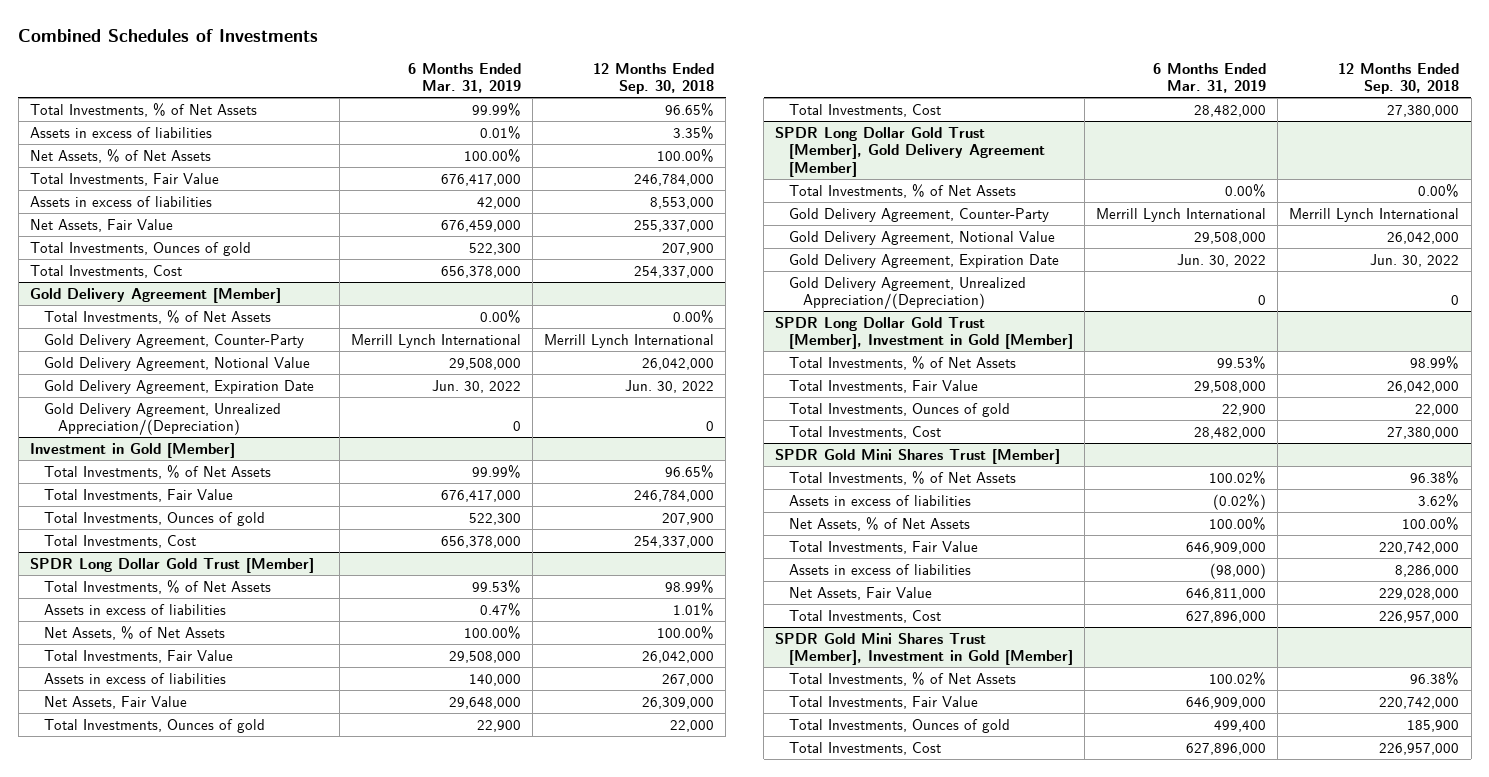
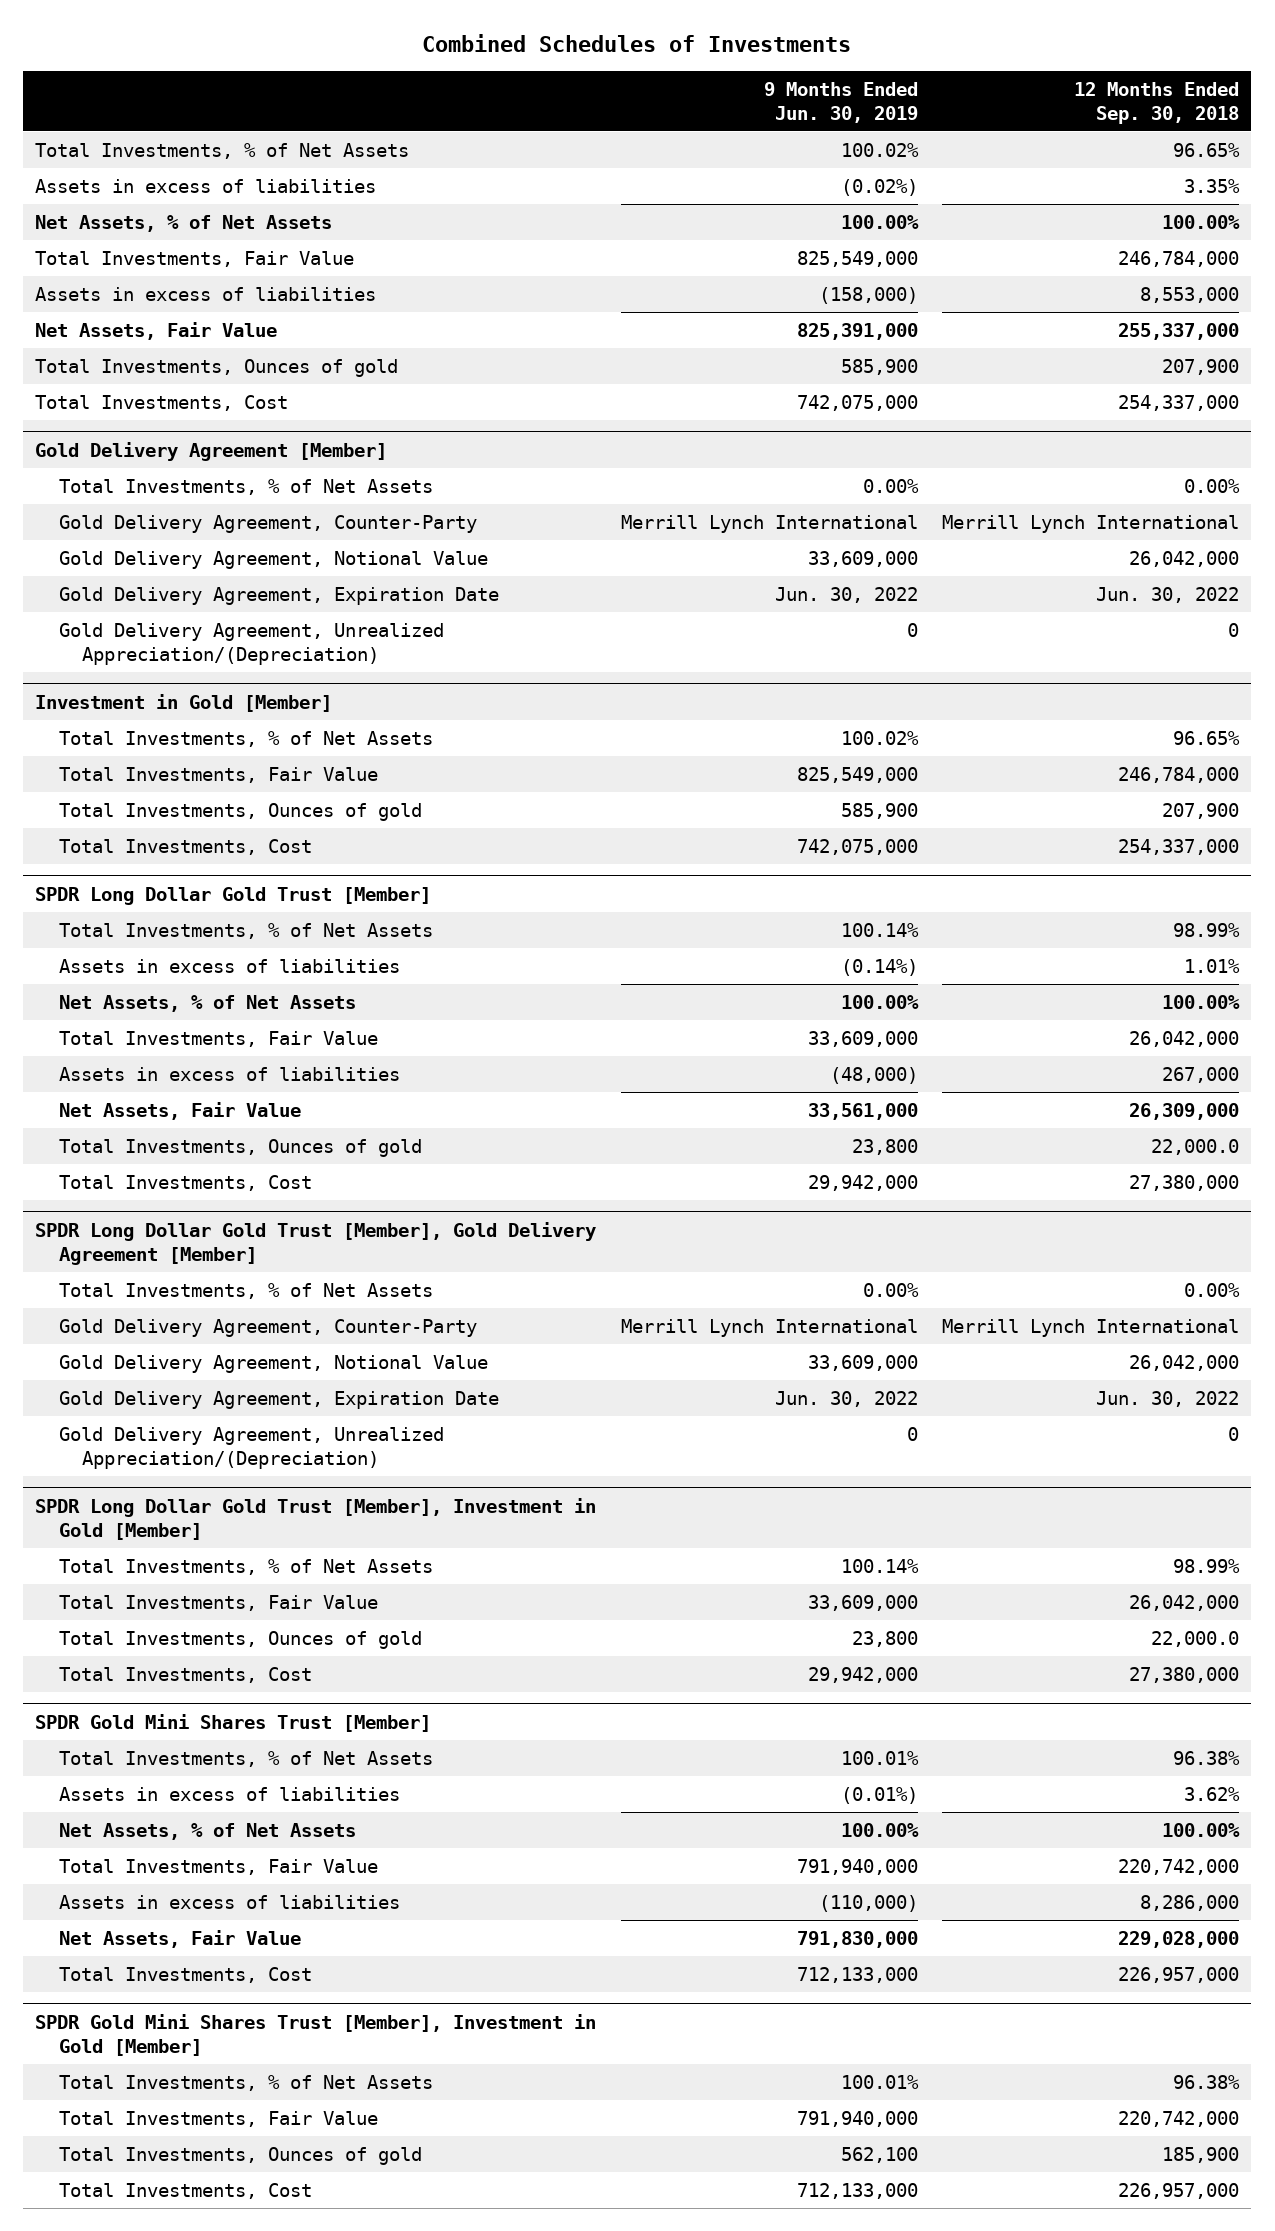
[408,62,522,94] 6 Months Ended Mar. 31, 2019 -> none
none -> [763,81,918,123] 9 Months Ended Jun. 30, 2019
[670,719,715,732] 22,000 -> [1151,1138,1240,1155] 22,000.0
[1415,403,1460,416] 22,000 -> [1151,1630,1240,1647] 22,000.0

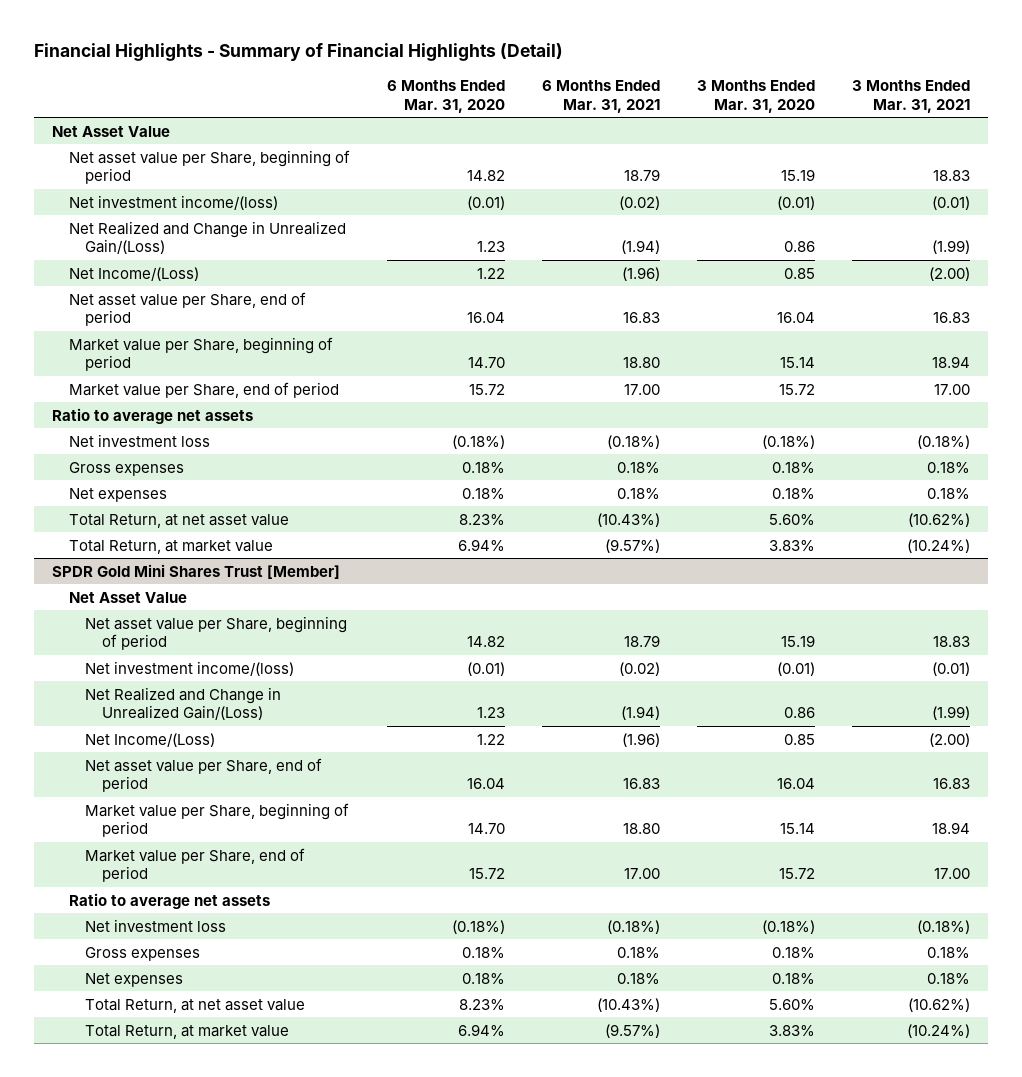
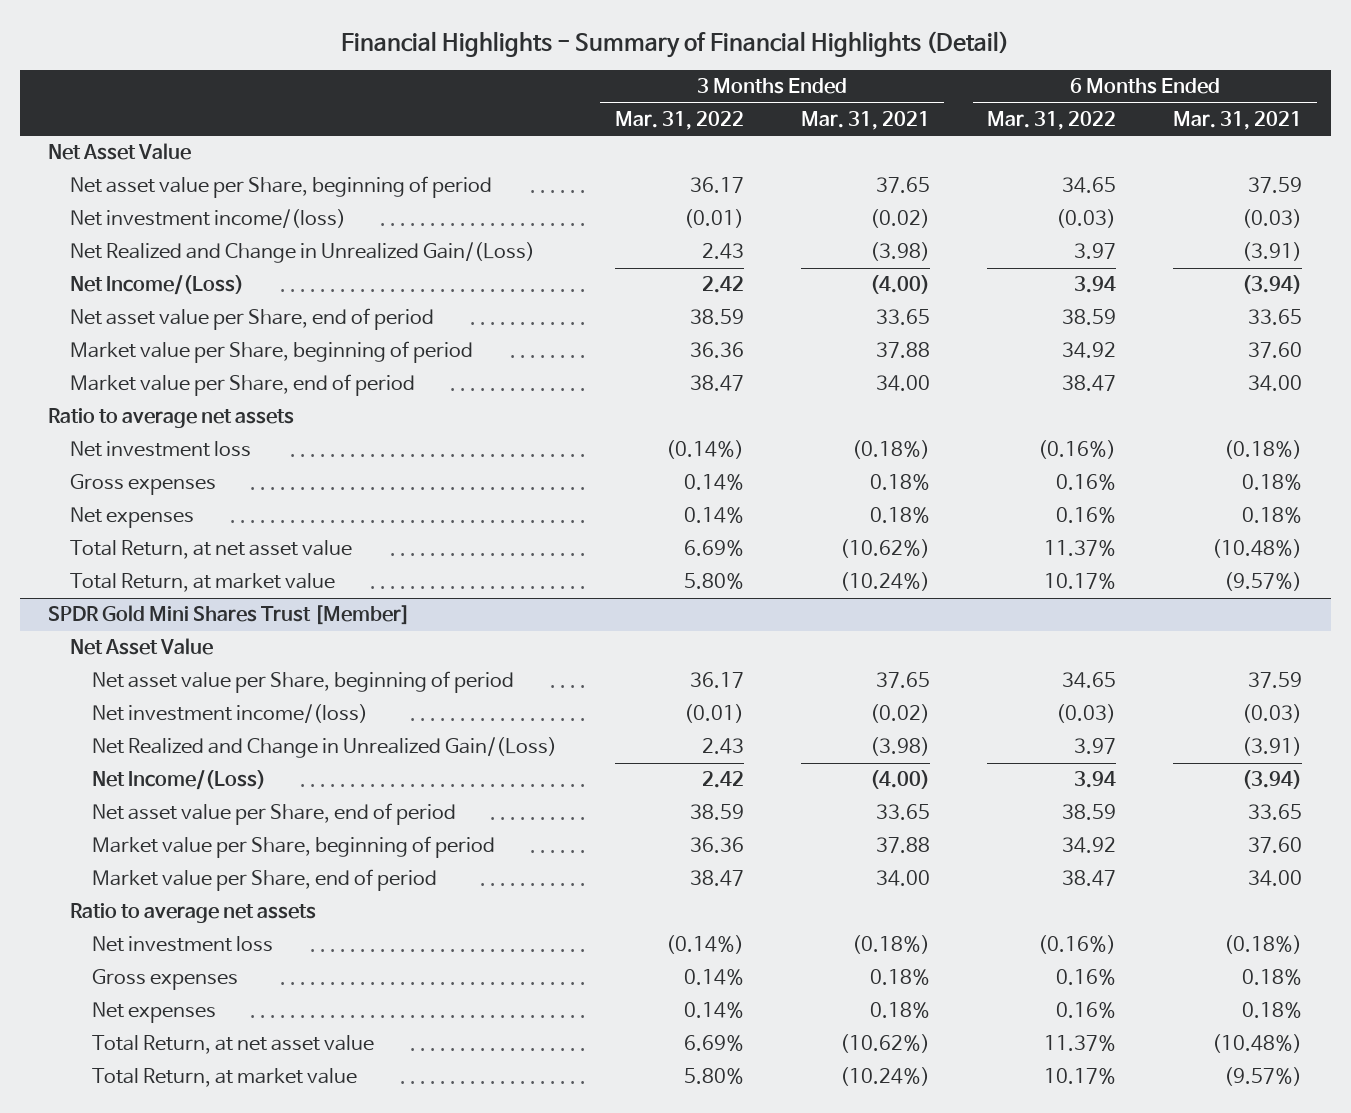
[386,79,505,113] 6 Months Ended Mar. 31, 2020 -> none
[696,79,815,113] 3 Months Ended Mar. 31, 2020 -> none
none -> [614,111,744,131] Mar. 31, 2022
none -> [986,111,1116,131] Mar. 31, 2022
[623,169,660,182] 18.79 -> [1248,177,1303,194] 37.59
[932,170,970,182] 18.83 -> [875,177,930,194] 37.65
[618,195,660,210] (0.02) -> [1242,209,1303,229] (0.03)
[931,195,970,210] (0.01) -> [869,209,930,229] (0.02)
[620,240,660,255] (1.94) -> [1242,242,1303,262] (3.91)
[931,240,970,255] (1.99) -> [869,242,930,262] (3.98)
[621,266,660,281] (1.96) -> [1242,275,1303,295] (3.94)
[928,266,970,281] (2.00) -> [869,275,930,295] (4.00)
[622,312,660,324] 16.83 -> [1248,309,1303,326] 33.65
[932,312,970,324] 16.83 -> [875,309,930,326] 33.65
[622,357,660,369] 18.80 -> [1248,342,1303,359] 37.60
[931,356,970,369] 18.94 -> [875,342,930,359] 37.88
[623,383,660,395] 17.00 -> [1248,375,1303,392] 34.00
[933,383,970,395] 17.00 -> [875,375,930,392] 34.00
[596,512,660,527] (10.43%) -> [1212,539,1303,559] (10.48%)
[623,635,660,648] 18.79 -> [1248,672,1303,689] 37.59
[932,636,970,648] 18.83 -> [875,672,930,689] 37.65
[618,661,660,676] (0.02) -> [1242,704,1303,724] (0.03)
[931,661,970,676] (0.01) -> [869,704,930,724] (0.02)
[620,706,660,721] (1.94) -> [1242,737,1303,757] (3.91)
[931,706,970,721] (1.99) -> [869,737,930,757] (3.98)
[621,732,660,747] (1.96) -> [1242,770,1303,790] (3.94)
[928,732,970,747] (2.00) -> [869,770,930,790] (4.00)
[622,778,660,790] 16.83 -> [1248,804,1303,821] 33.65
[932,778,970,790] 16.83 -> [875,804,930,821] 33.65
[622,823,660,835] 18.80 -> [1248,837,1303,854] 37.60
[931,822,970,835] 18.94 -> [875,837,930,854] 37.88
[623,868,660,880] 17.00 -> [1248,870,1303,887] 34.00
[933,868,970,880] 17.00 -> [875,870,930,887] 34.00
[596,997,660,1012] (10.43%) -> [1212,1034,1303,1054] (10.48%)

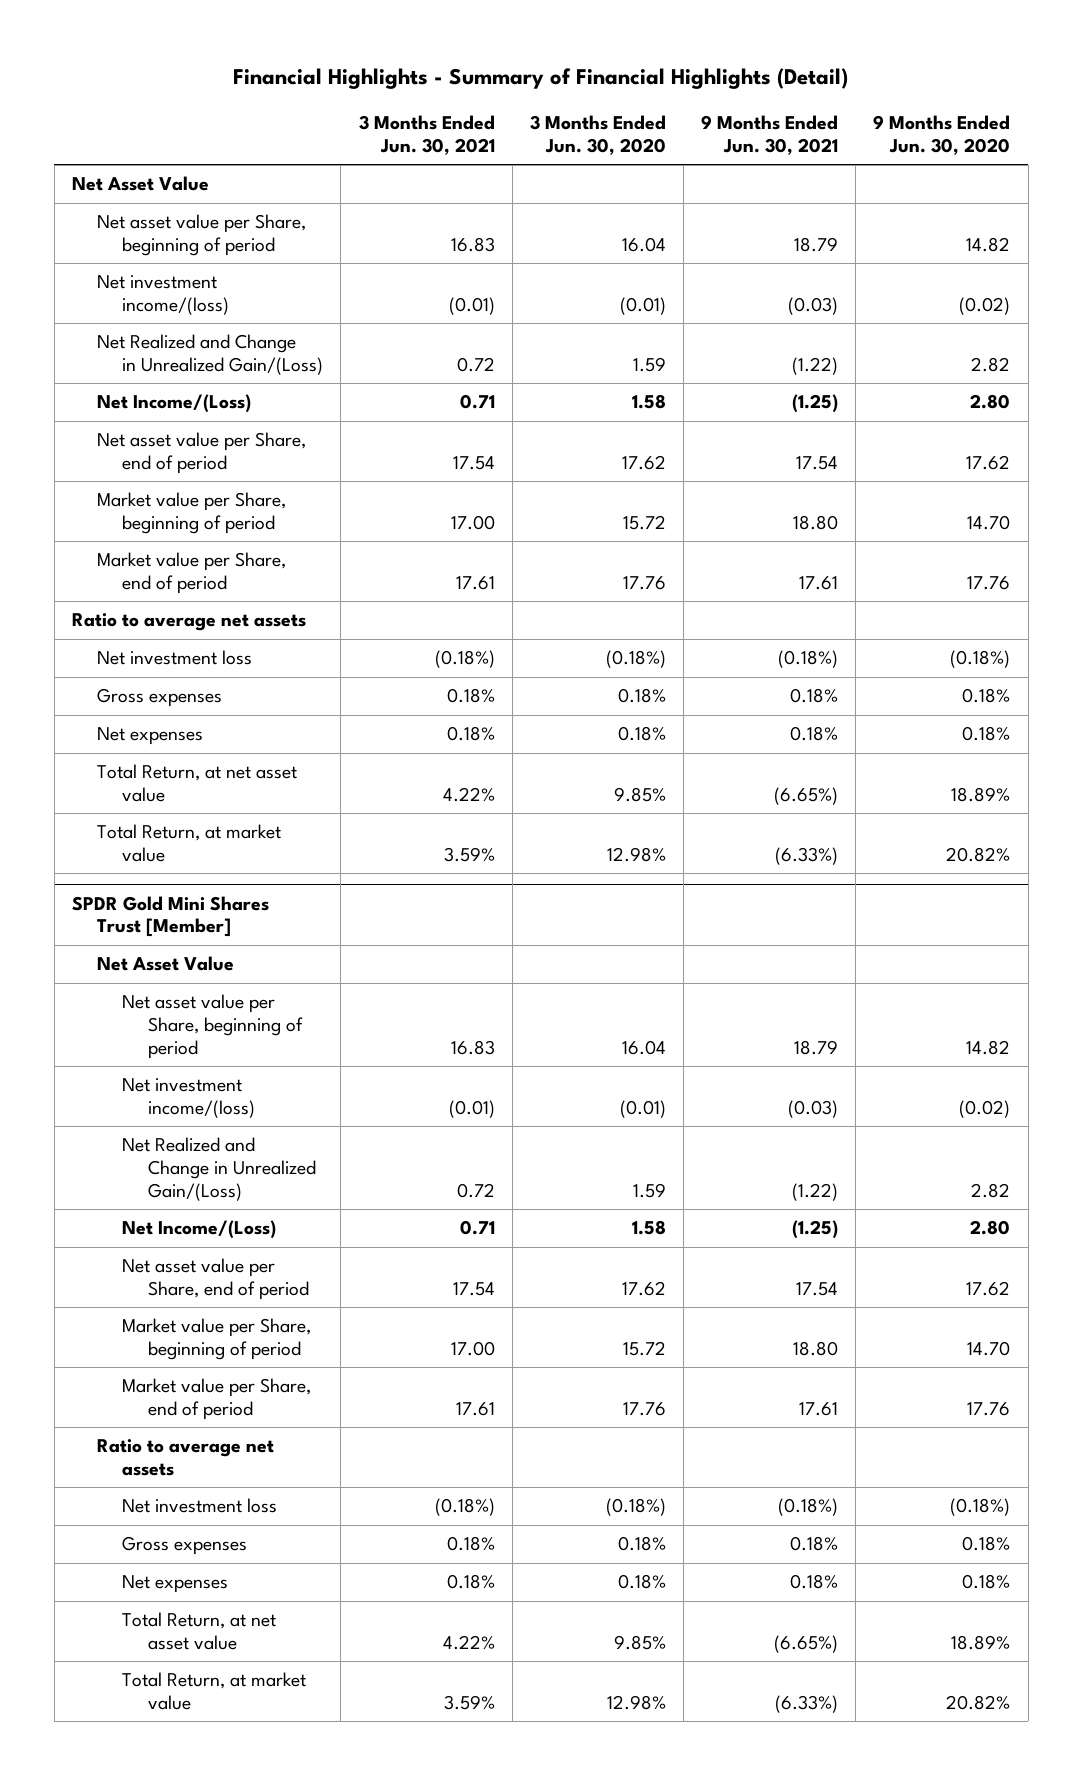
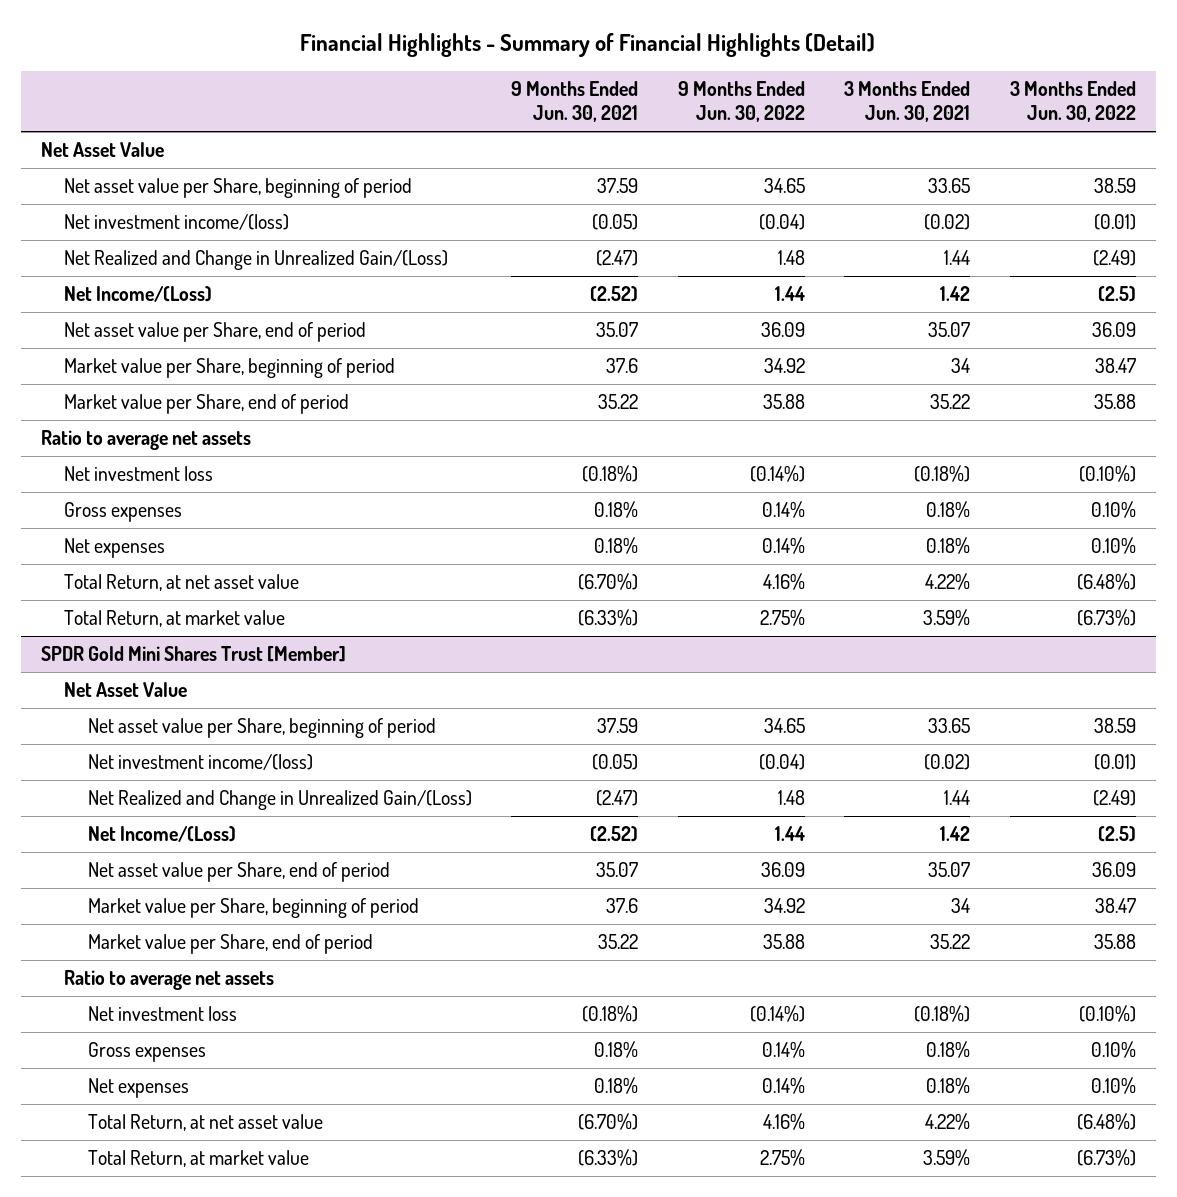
[529,115,666,156] 3 Months Ended Jun. 30, 2020 -> none
[873,115,1011,156] 9 Months Ended Jun. 30, 2020 -> none
none -> [677,80,805,123] 9 Months Ended Jun. 30, 2022
none -> [1009,80,1136,123] 3 Months Ended Jun. 30, 2022
[450,237,495,253] 16.83 -> [928,177,971,193] 33.65
[794,237,839,253] 18.79 -> [597,177,639,193] 37.59
[448,297,495,316] (0.01) -> [924,213,971,230] (0.02)
[788,297,839,316] (0.03) -> [592,213,639,230] (0.05)
[456,357,495,373] 0.72 -> [944,249,971,265] 1.44
[792,357,839,376] (1.22) -> [596,249,639,266] (2.47)
[459,394,495,410] 0.71 -> [940,285,971,301] 1.42
[792,394,839,414] (1.25) -> [590,285,639,302] (2.52)
[452,456,495,471] 17.54 -> [928,321,971,337] 35.07
[796,456,839,471] 17.54 -> [596,321,639,337] 35.07
[450,515,495,531] 17.00 -> [951,357,971,373] 34
[793,515,839,531] 18.80 -> [606,357,639,373] 37.6
[455,576,495,591] 17.61 -> [930,393,971,409] 35.22
[799,576,839,591] 17.61 -> [598,393,639,409] 35.22
[774,787,839,806] (6.65%) -> [578,572,639,590] (6.70%)
[450,1039,495,1055] 16.83 -> [928,717,971,733] 33.65
[794,1039,839,1055] 18.79 -> [597,717,639,733] 37.59
[448,1100,495,1119] (0.01) -> [924,753,971,770] (0.02)
[788,1100,839,1119] (0.03) -> [592,753,639,770] (0.05)
[456,1182,495,1198] 0.72 -> [944,789,971,805] 1.44
[792,1182,839,1201] (1.22) -> [596,789,639,806] (2.47)
[459,1220,495,1236] 0.71 -> [940,825,971,841] 1.42
[792,1220,839,1240] (1.25) -> [590,825,639,842] (2.52)
[452,1282,495,1297] 17.54 -> [928,861,971,877] 35.07
[796,1282,839,1297] 17.54 -> [596,861,639,877] 35.07
[450,1341,495,1357] 17.00 -> [951,897,971,913] 34
[793,1341,839,1357] 18.80 -> [606,897,639,913] 37.6
[455,1402,495,1417] 17.61 -> [930,933,971,949] 35.22
[799,1402,839,1417] 17.61 -> [598,933,639,949] 35.22
[774,1635,839,1654] (6.65%) -> [578,1112,639,1130] (6.70%)

